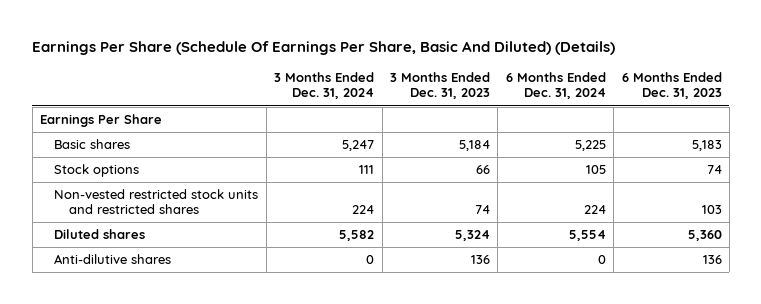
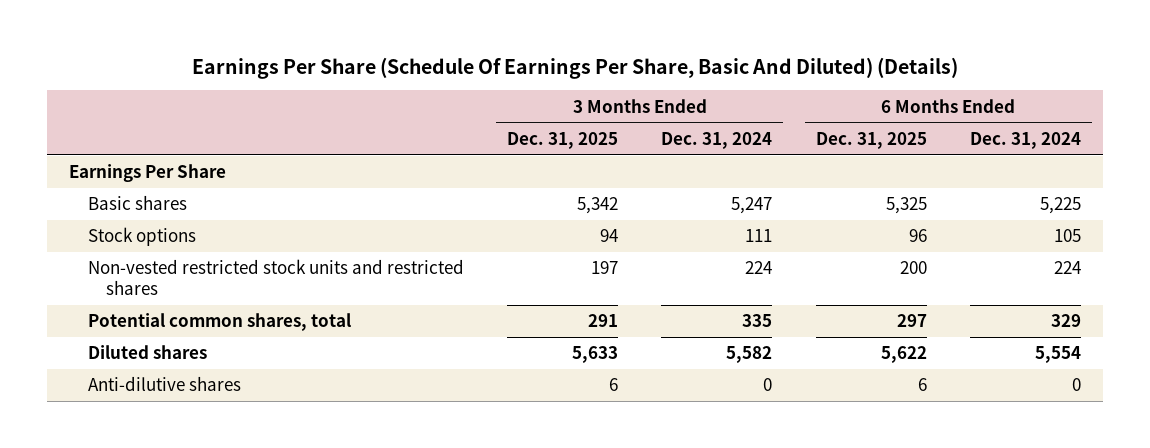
[389,72,490,100] 3 Months Ended Dec. 31, 2023 -> none
[621,72,722,100] 6 Months Ended Dec. 31, 2023 -> none
none -> [506,131,618,149] Dec. 31, 2025
none -> [815,131,927,149] Dec. 31, 2025
none -> [87,313,351,332] Potential common shares, total

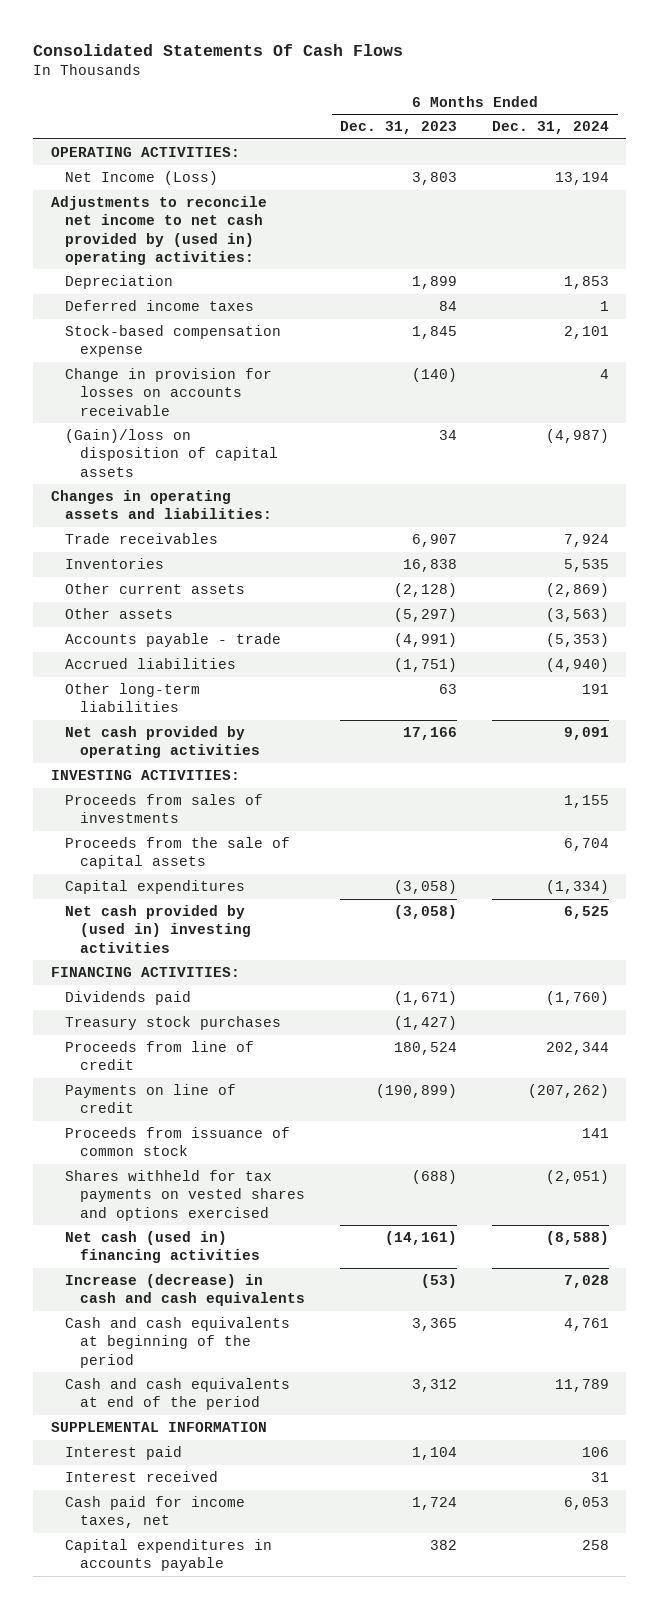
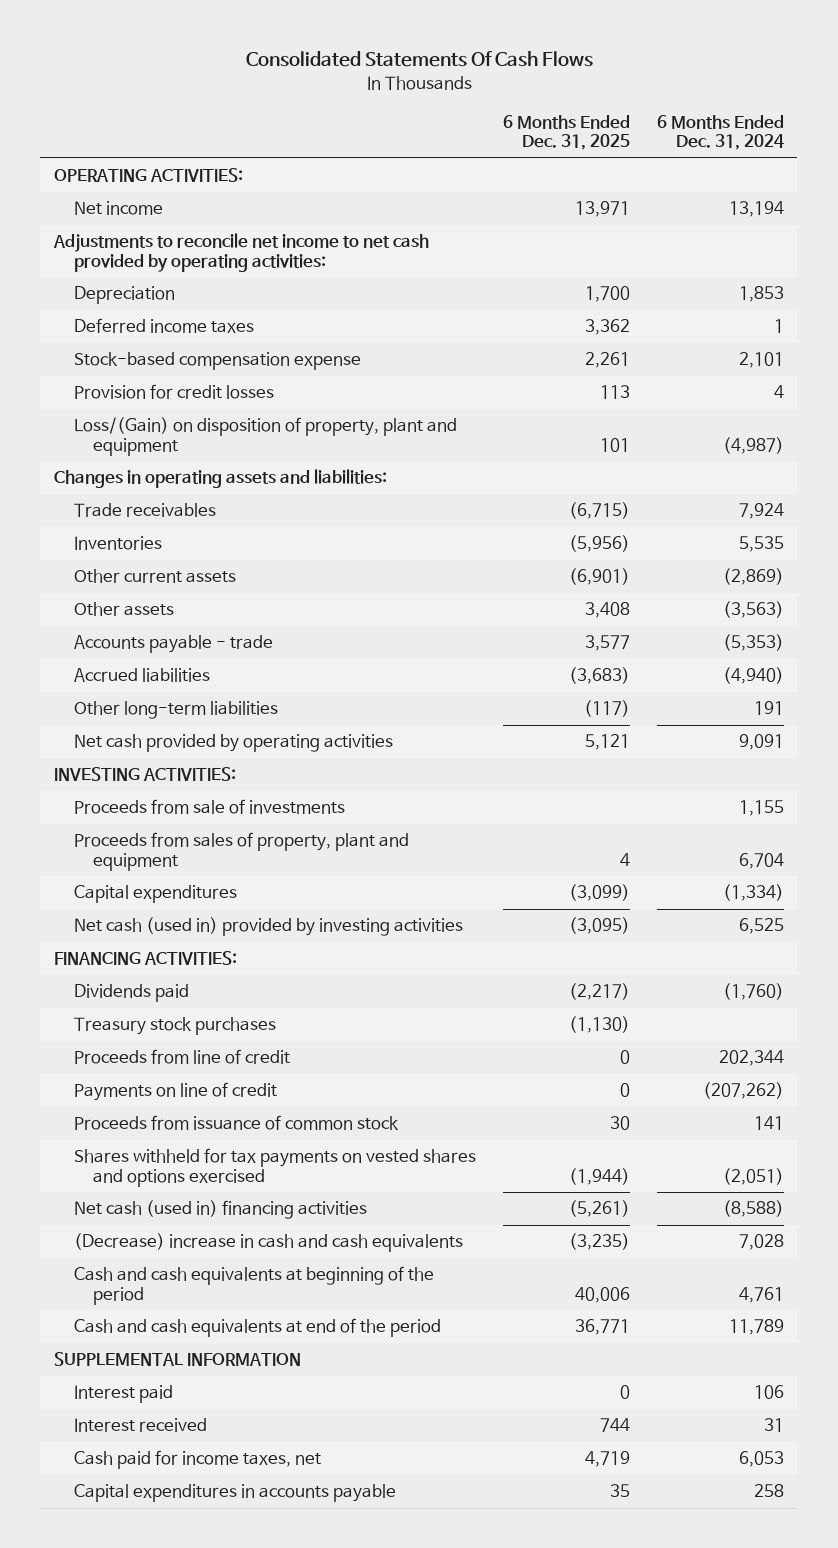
[340,121,458,135] Dec. 31, 2023 -> none
none -> [502,114,630,151] 6 Months Ended Dec. 31, 2025
[65,171,219,186] Net Income (Loss) -> [73,201,163,216] Net income
[50,196,267,265] Adjustments to reconcile net income to net cash provided by (used in) operating activities: -> [52,233,429,272] Adjustments to reconcile net income to net cash provided by operating activities:
[65,368,273,416] Change in provision for losses on accounts receivable -> [73,384,274,400] Provision for credit losses
[65,429,279,477] (Gain)/loss on disposition of capital assets -> [73,417,457,456] Loss/(Gain) on disposition of property, plant and equipment
[65,794,264,824] Proceeds from sales of investments -> [73,799,345,815] Proceeds from sale of investments
[65,837,291,870] Proceeds from the sale of capital assets -> [73,832,409,871] Proceeds from sales of property, plant and equipment
[65,905,252,953] Net cash provided by (used in) investing activities -> [73,917,463,937] Net cash (used in) provided by investing activities
[65,1274,306,1307] Increase (decrease) in cash and cash equivalents -> [73,1233,463,1253] (Decrease) increase in cash and cash equivalents

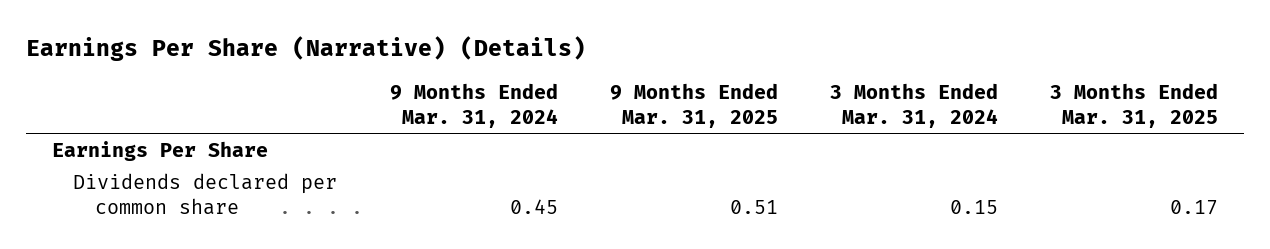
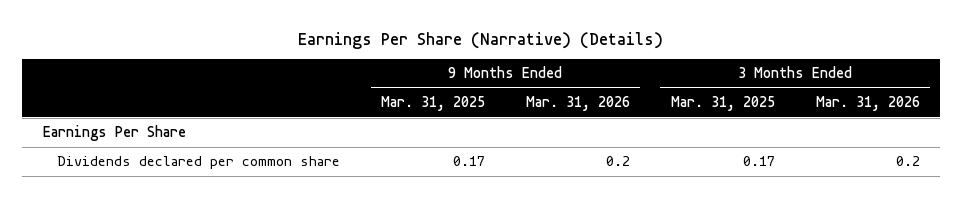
[389,83,558,129] 9 Months Ended Mar. 31, 2024 -> none
[829,83,998,129] 3 Months Ended Mar. 31, 2024 -> none
none -> [525,96,630,112] Mar. 31, 2026
none -> [815,96,920,112] Mar. 31, 2026
[729,200,778,215] 0.51 -> [452,156,485,167] 0.17

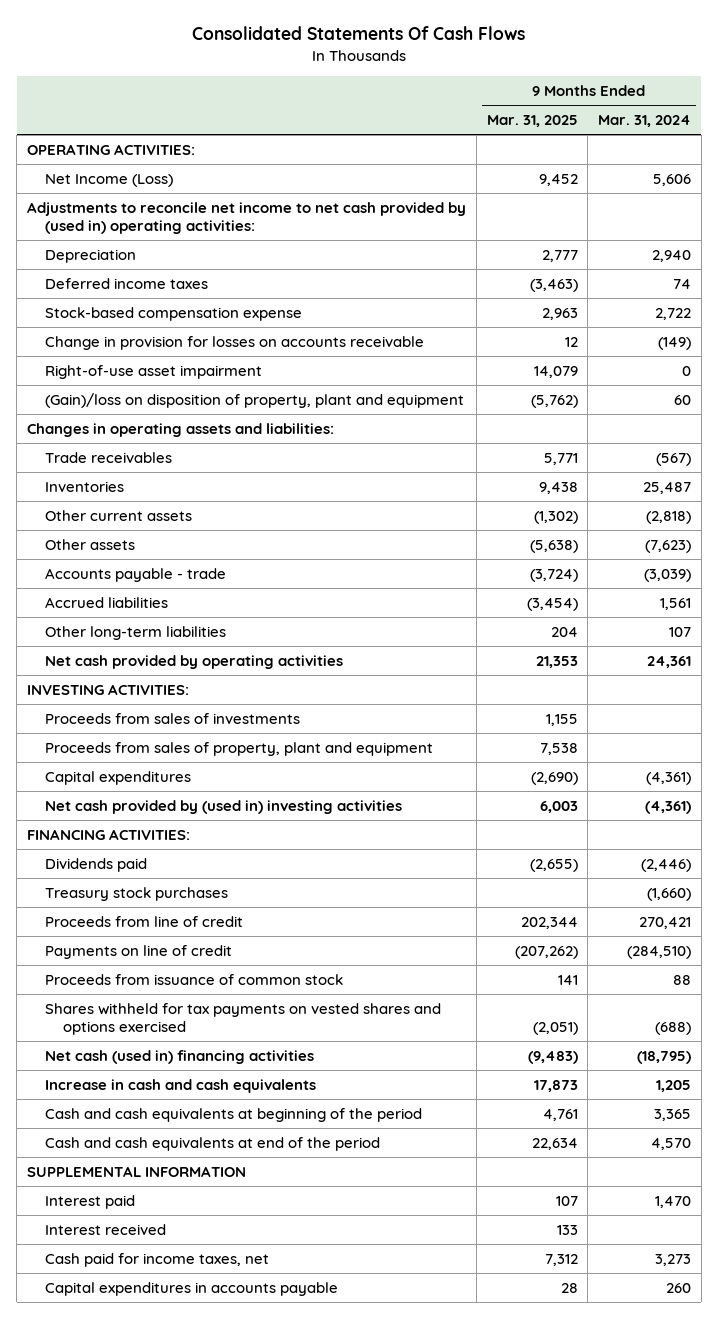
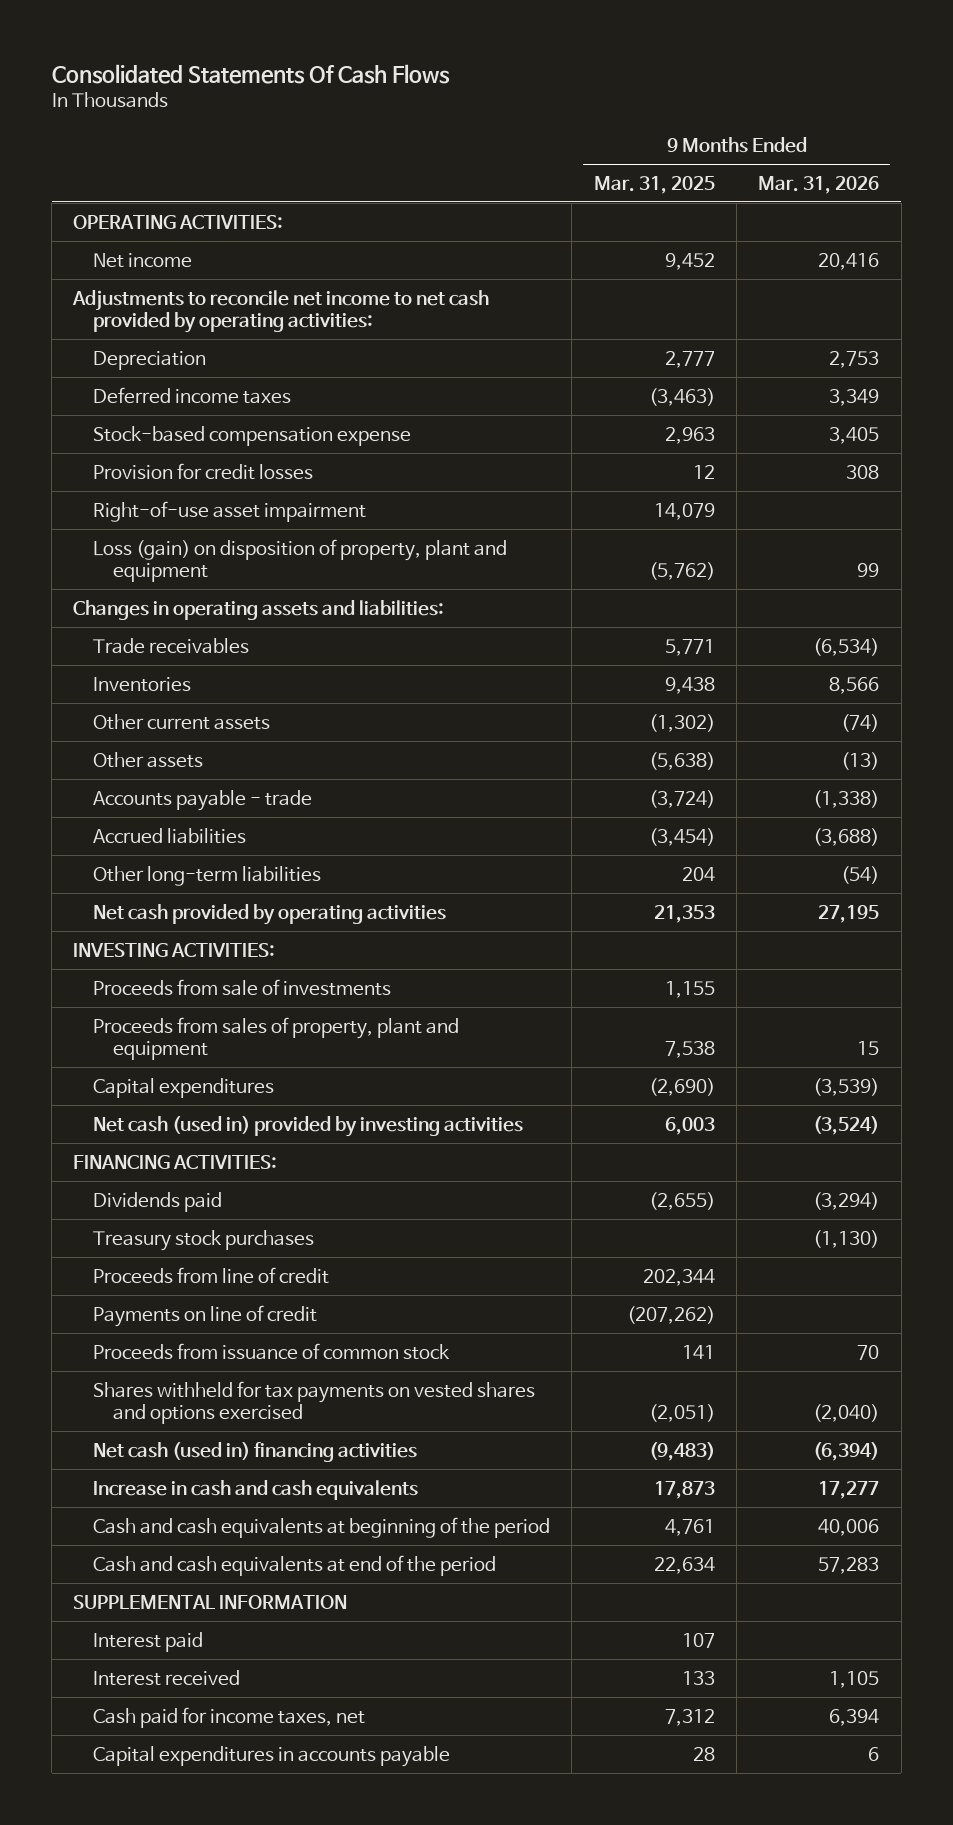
[598,115,692,128] Mar. 31, 2024 -> none
none -> [758,175,880,194] Mar. 31, 2026
[45,174,174,188] Net Income (Loss) -> [93,252,193,268] Net income
[27,202,467,235] Adjustments to reconcile net income to net cash provided by (used in) operating activities: -> [72,289,490,334] Adjustments to reconcile net income to net cash provided by operating activities:
[45,336,425,351] Change in provision for losses on accounts receivable -> [93,462,314,480] Provision for credit losses
[45,393,465,409] (Gain)/loss on disposition of property, plant and equipment -> [93,538,508,583] Loss (gain) on disposition of property, plant and equipment
[45,713,301,725] Proceeds from sales of investments -> [93,978,392,996] Proceeds from sale of investments
[45,800,403,815] Net cash provided by (used in) investing activities -> [93,1115,524,1137] Net cash (used in) provided by investing activities

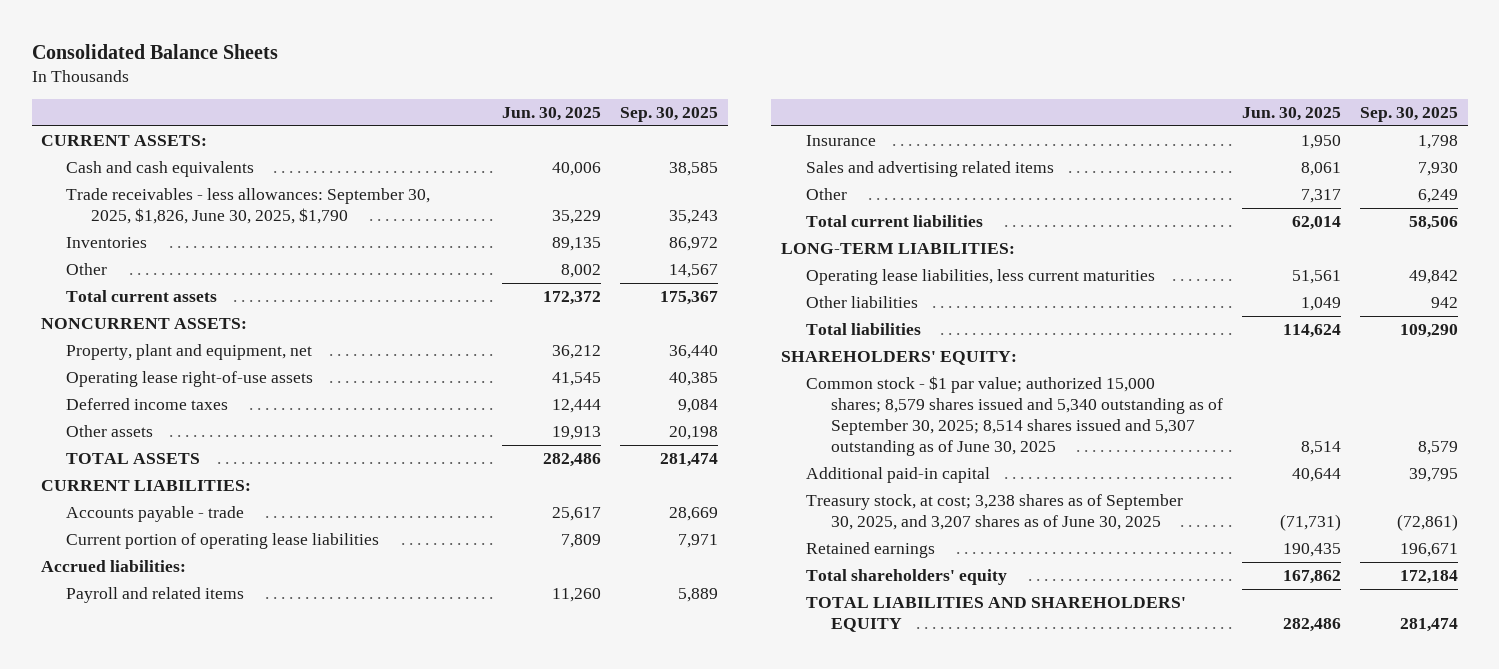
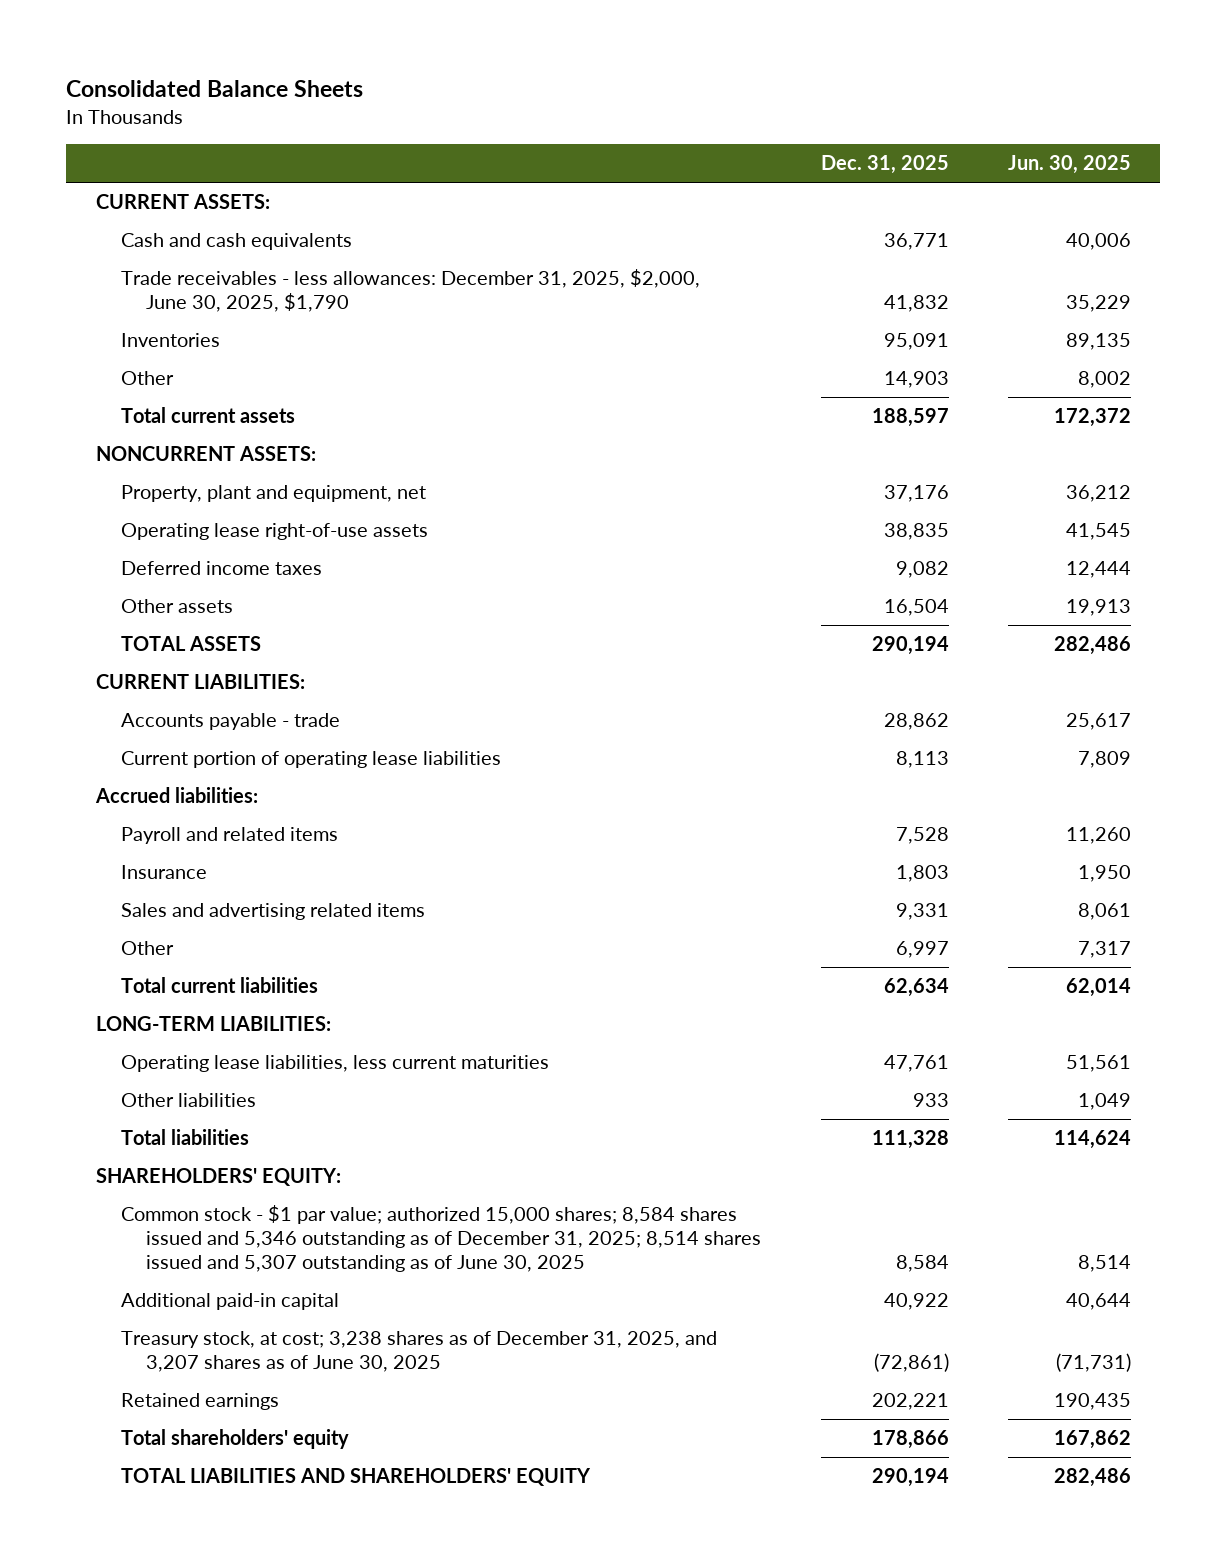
[620,107,719,123] Sep. 30, 2025 -> none
none -> [820,155,949,175] Dec. 31, 2025
[66,187,431,224] Trade receivables - less allowances: September 30, 2025, $1,826, June 30, 2025, $1,790 -> [121,269,701,313] Trade receivables - less allowances: December 31, 2025, $2,000, June 30, 2025, $1,790
[805,375,1223,456] Common stock - $1 par value; authorized 15,000 shares; 8,579 shares issued and 5,340 outstanding as of September 30, 2025; 8,514 shares issued and 5,307 outstanding as of June 30, 2025 -> [121,1205,762,1273] Common stock - $1 par value; authorized 15,000 shares; 8,584 shares issued and 5,346 outstanding as of December 31, 2025; 8,514 shares issued and 5,307 outstanding as of June 30, 2025
[805,493,1183,530] Treasury stock, at cost; 3,238 shares as of September 30, 2025, and 3,207 shares as of June 30, 2025 -> [121,1331,718,1373] Treasury stock, at cost; 3,238 shares as of December 31, 2025, and 3,207 shares as of June 30, 2025

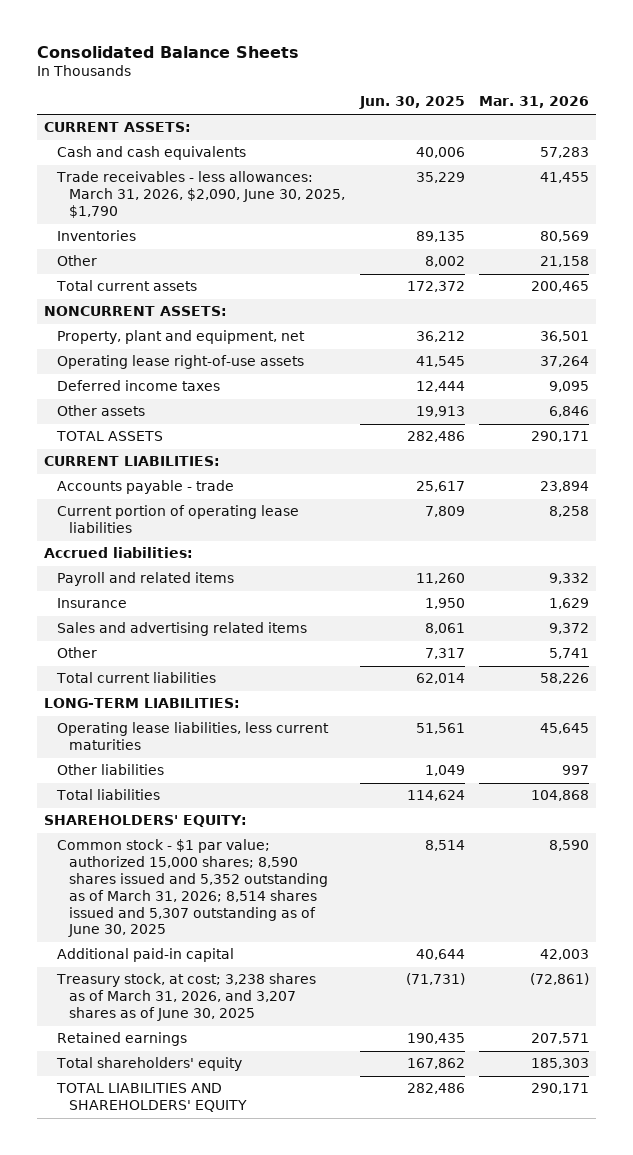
[820,155,949,175] Dec. 31, 2025 -> none
none -> [478,96,589,109] Mar. 31, 2026
[121,269,701,313] Trade receivables - less allowances: December 31, 2025, $2,000, June 30, 2025, $1,790 -> [55,171,346,218] Trade receivables - less allowances: March 31, 2026, $2,090, June 30, 2025, $1,790
[121,1205,762,1273] Common stock - $1 par value; authorized 15,000 shares; 8,584 shares issued and 5,346 outstanding as of December 31, 2025; 8,514 shares issued and 5,307 outstanding as of June 30, 2025 -> [56,839,329,938] Common stock - $1 par value; authorized 15,000 shares; 8,590 shares issued and 5,352 outstanding as of March 31, 2026; 8,514 shares issued and 5,307 outstanding as of June 30, 2025
[121,1331,718,1373] Treasury stock, at cost; 3,238 shares as of December 31, 2025, and 3,207 shares as of June 30, 2025 -> [55,973,316,1021] Treasury stock, at cost; 3,238 shares as of March 31, 2026, and 3,207 shares as of June 30, 2025

